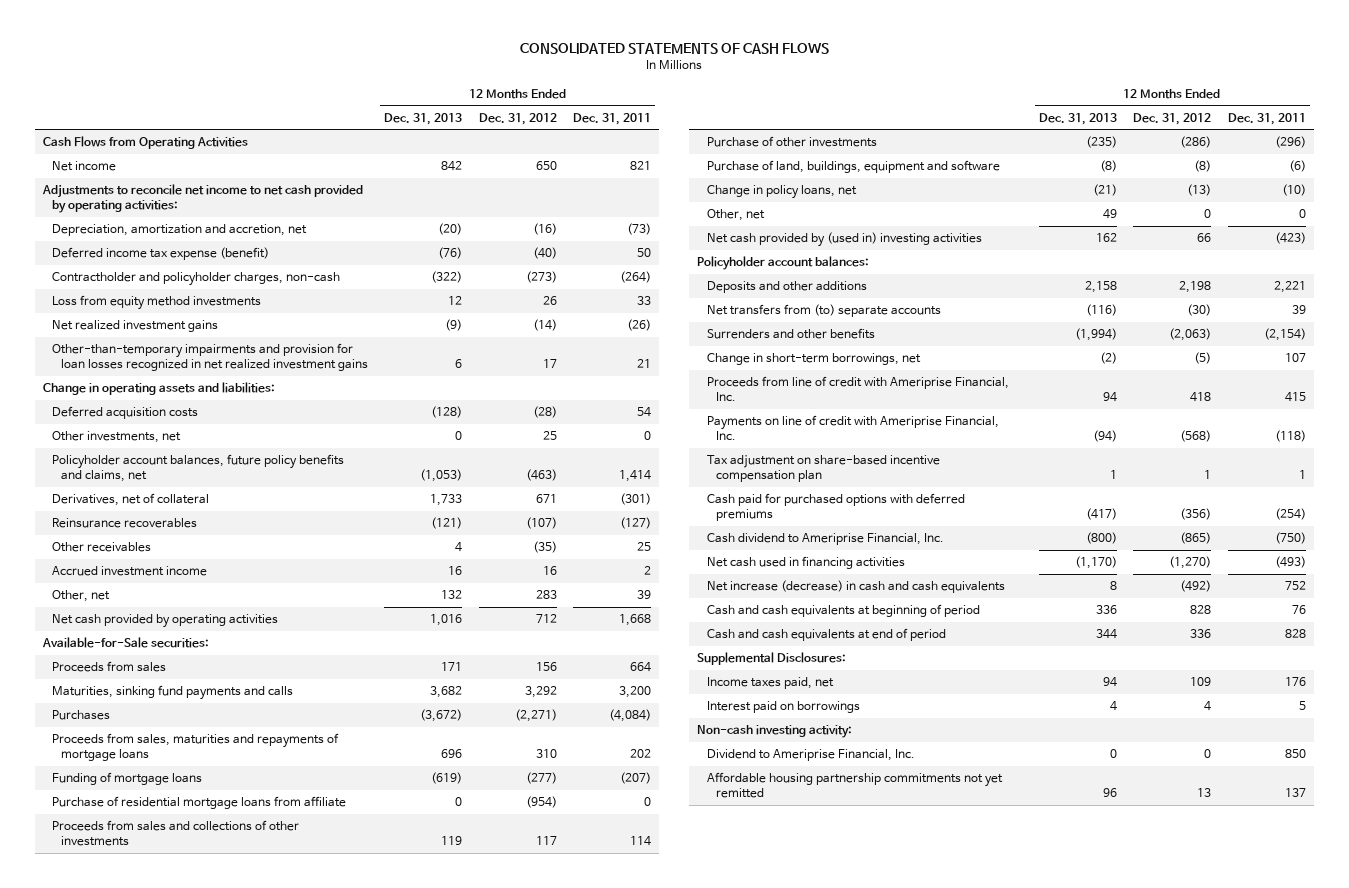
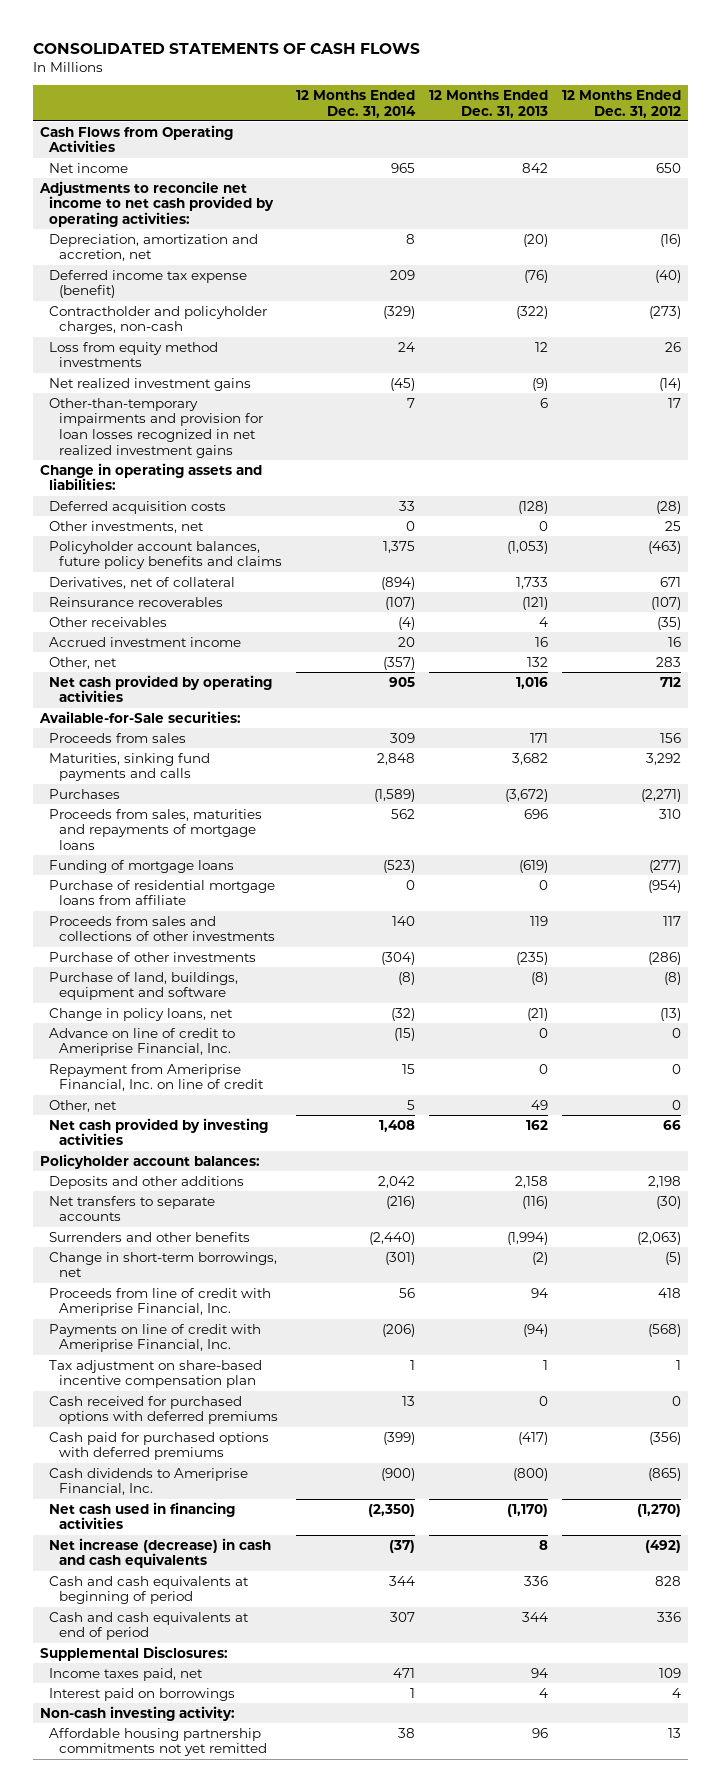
[573,112,652,125] Dec. 31, 2011 -> none
none -> [295,89,416,118] 12 Months Ended Dec. 31, 2014
[51,454,344,482] Policyholder account balances, future policy benefits and claims, net -> [49,540,282,570] Policyholder account balances, future policy benefits and claims
none -> [49,1027,236,1057] Advance on line of credit to Ameriprise Financial, Inc.
none -> [49,1063,264,1092] Repayment from Ameriprise Financial, Inc. on line of credit
[706,232,982,248] Net cash provided by (used in) investing activities -> [49,1117,269,1146] Net cash provided by investing activities
[706,304,941,318] Net transfers from (to) separate accounts -> [49,1195,216,1222] Net transfers to separate accounts
none -> [49,1395,278,1425] Cash received for purchased options with deferred premiums
[706,533,944,546] Cash dividend to Ameriprise Financial, Inc. -> [49,1467,249,1496] Cash dividends to Ameriprise Financial, Inc.
[706,749,915,762] Dividend to Ameriprise Financial, Inc. -> none

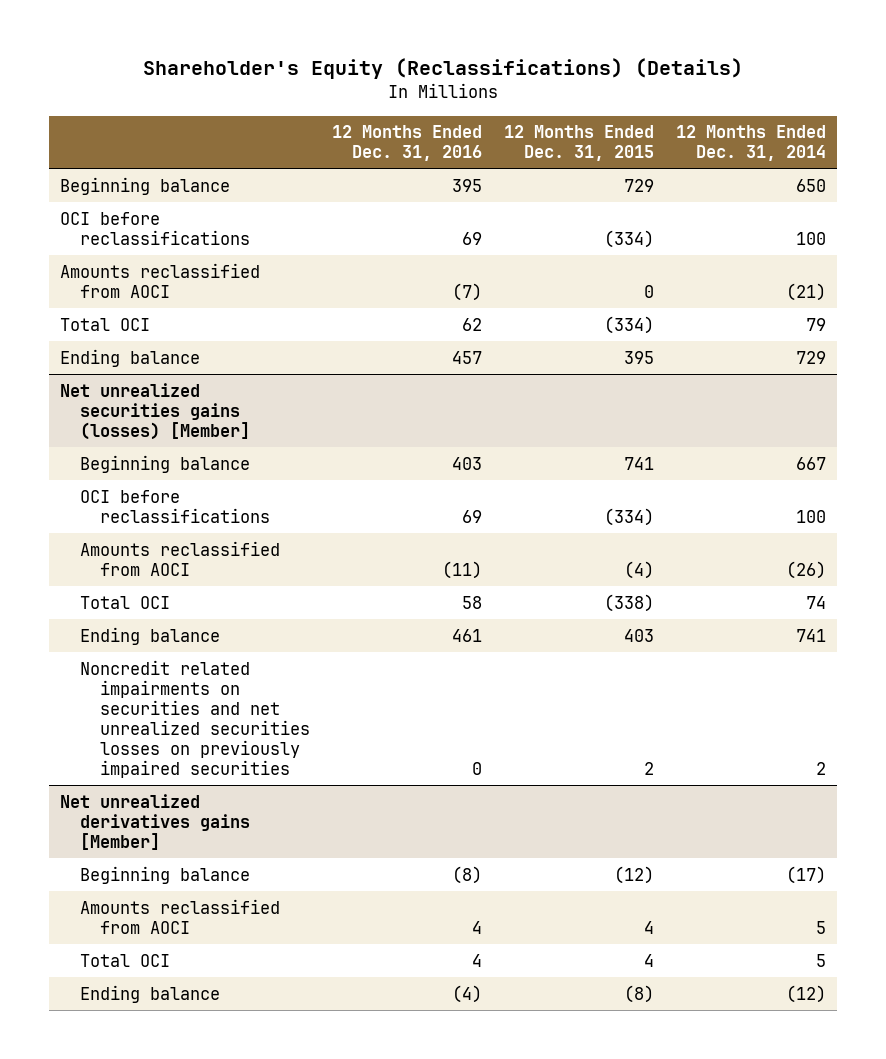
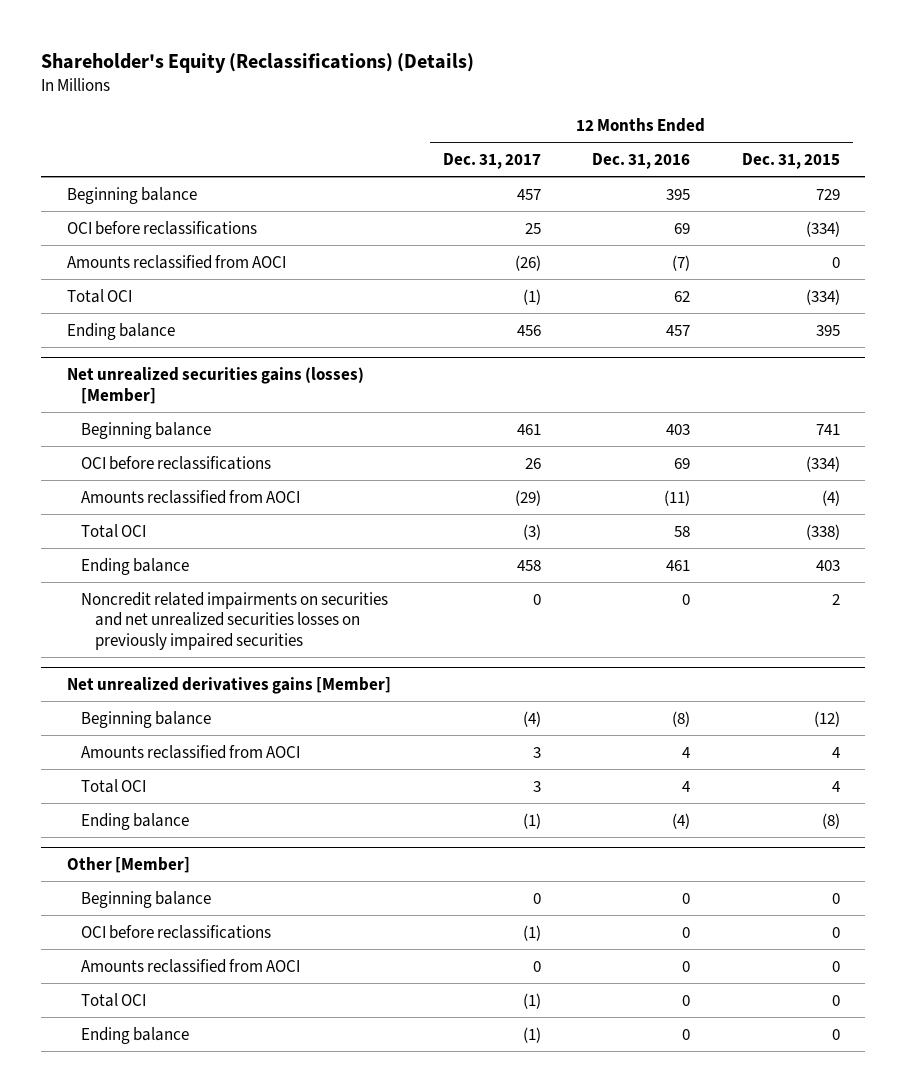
[676,125,827,162] 12 Months Ended Dec. 31, 2014 -> none
none -> [442,153,541,170] Dec. 31, 2017
none -> [67,856,191,873] Other [Member]
none -> [80,890,211,908] Beginning balance
none -> [80,924,271,939] OCI before reclassifications
none -> [80,958,300,973] Amounts reclassified from AOCI
none -> [80,992,146,1007] Total OCI
none -> [80,1026,189,1044] Ending balance

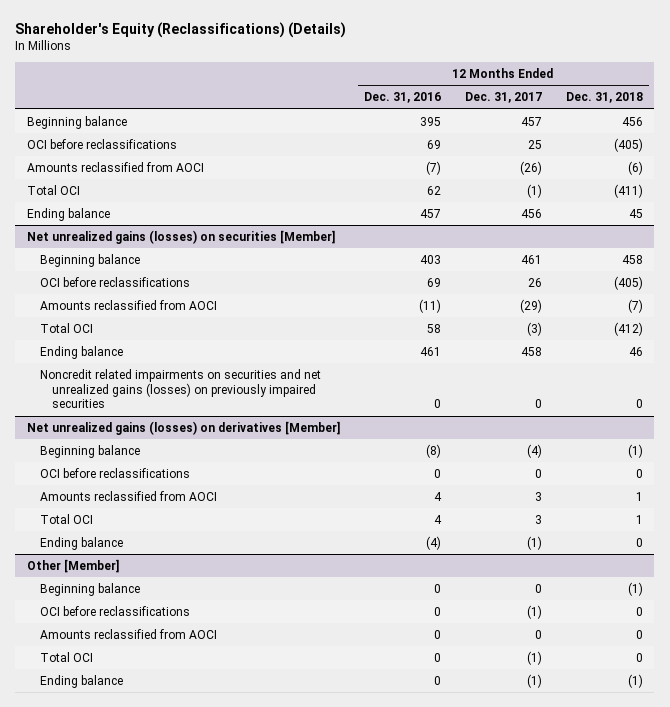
[741,153,840,170] Dec. 31, 2015 -> none
none -> [565,92,643,104] Dec. 31, 2018
[67,366,365,404] Net unrealized securities gains (losses) [Member] -> [27,229,336,244] Net unrealized gains (losses) on securities [Member]
[80,591,388,651] Noncredit related impairments on securities and net unrealized securities losses on previously impaired securities -> [39,368,321,409] Noncredit related impairments on securities and net unrealized gains (losses) on previously impaired securities
[67,676,392,694] Net unrealized derivatives gains [Member] -> [27,420,341,435] Net unrealized gains (losses) on derivatives [Member]
none -> [39,467,190,478] OCI before reclassifications

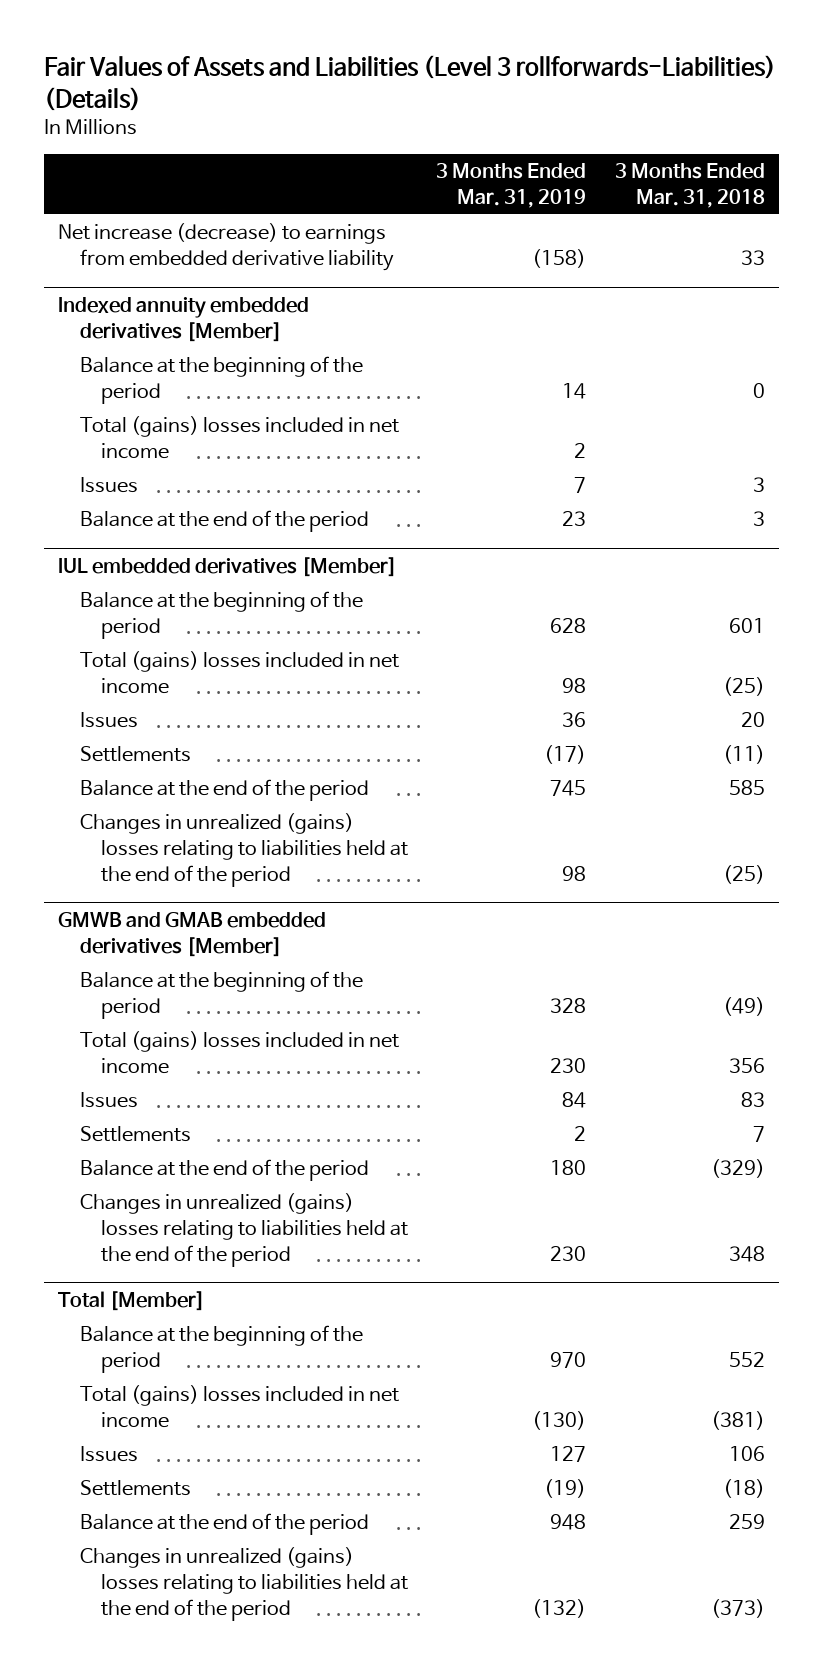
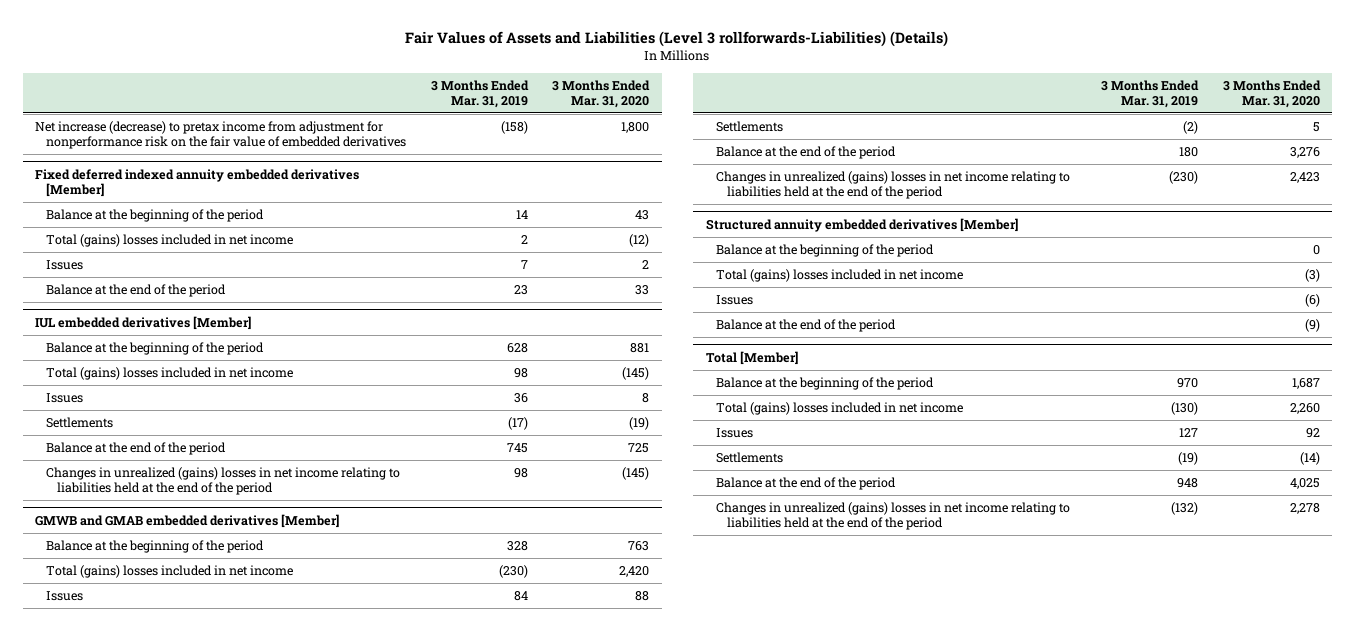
[614,163,765,209] 3 Months Ended Mar. 31, 2018 -> none
none -> [552,79,651,108] 3 Months Ended Mar. 31, 2020
[57,223,394,272] Net increase (decrease) to earnings from embedded derivative liability -> [35,121,407,150] Net increase (decrease) to pretax income from adjustment for nonperformance risk on the fair value of embedded derivatives
[57,297,309,342] Indexed annuity embedded derivatives [Member] -> [35,168,360,197] Fixed deferred indexed annuity embedded derivatives [Member]
[79,813,409,887] Changes in unrealized (gains) losses relating to liabilities held at the end of the period -> [46,467,401,496] Changes in unrealized (gains) losses in net income relating to liabilities held at the end of the period
[550,1058,587,1074] 230 -> [498,565,528,579] (230)
[574,1126,587,1142] 2 -> [1183,121,1199,135] (2)
[79,1193,409,1267] Changes in unrealized (gains) losses relating to liabilities held at the end of the period -> [716,171,1071,200] Changes in unrealized (gains) losses in net income relating to liabilities held at the end of the period
[550,1245,587,1261] 230 -> [1169,171,1199,185] (230)
none -> [705,217,1018,232] Structured annuity embedded derivatives [Member]
none -> [716,244,935,258] Balance at the beginning of the period
none -> [716,269,964,283] Total (gains) losses included in net income
none -> [716,295,754,306] Issues
none -> [716,319,897,333] Balance at the end of the period
[79,1547,409,1621] Changes in unrealized (gains) losses relating to liabilities held at the end of the period -> [716,502,1071,531] Changes in unrealized (gains) losses in net income relating to liabilities held at the end of the period

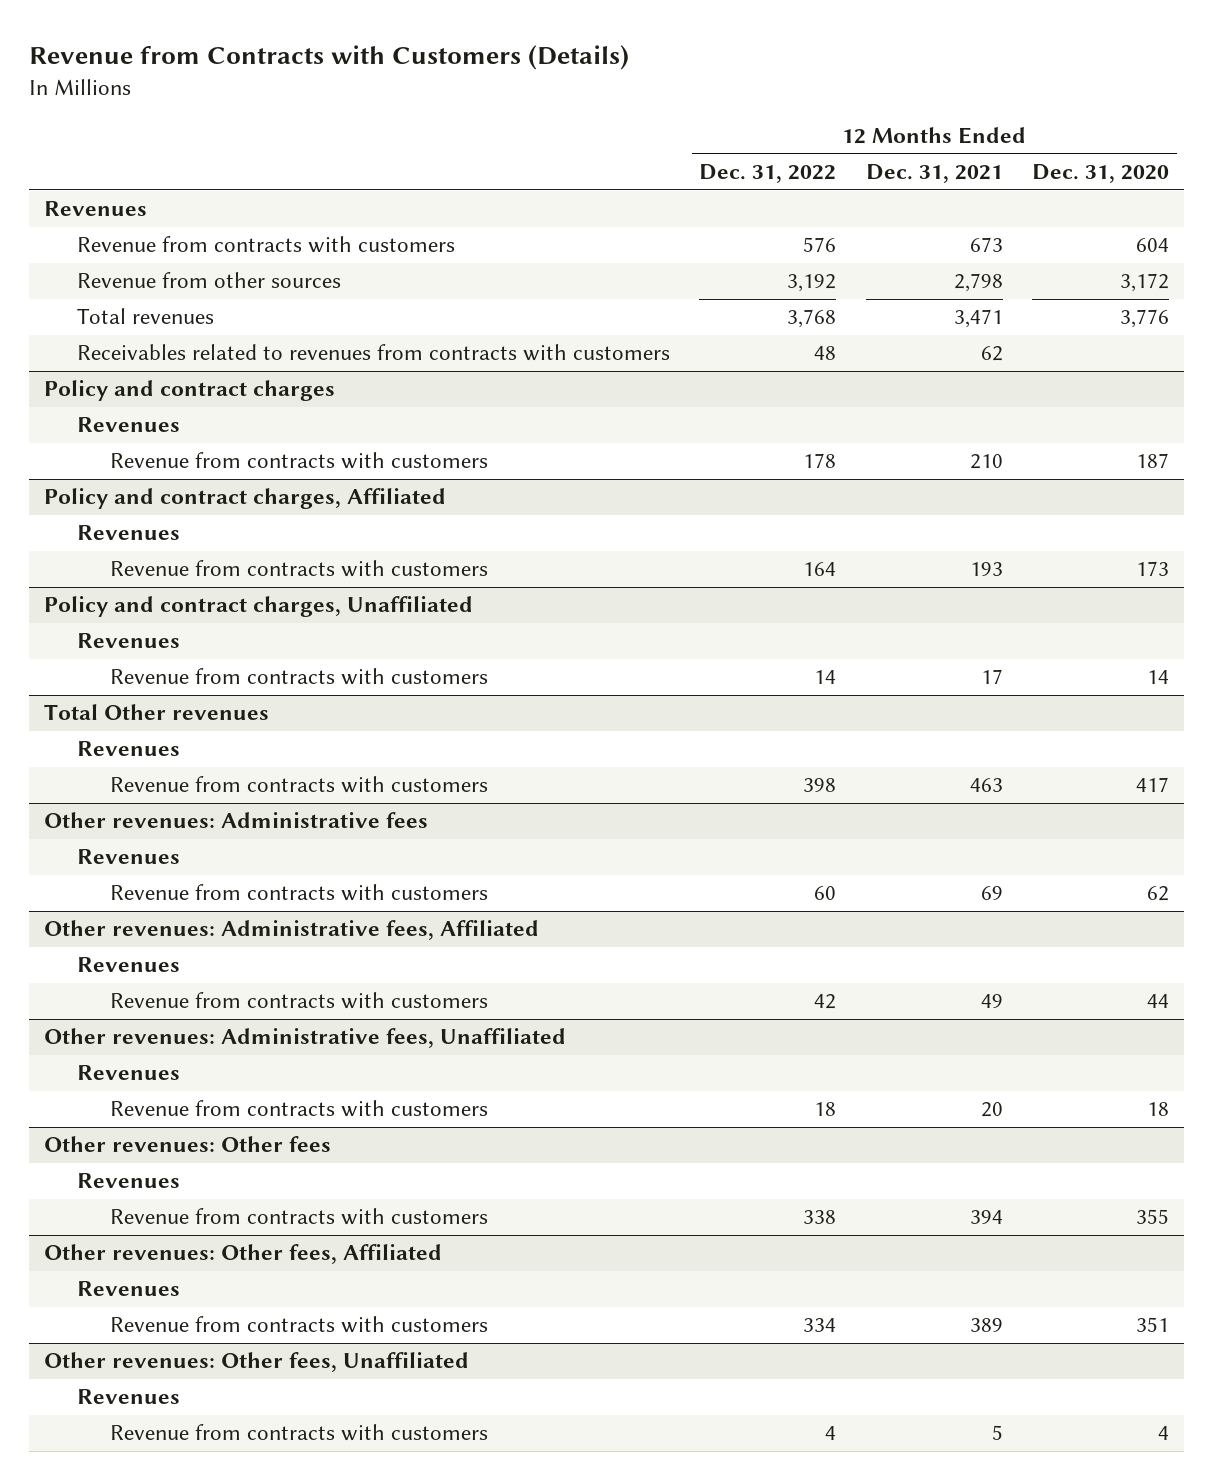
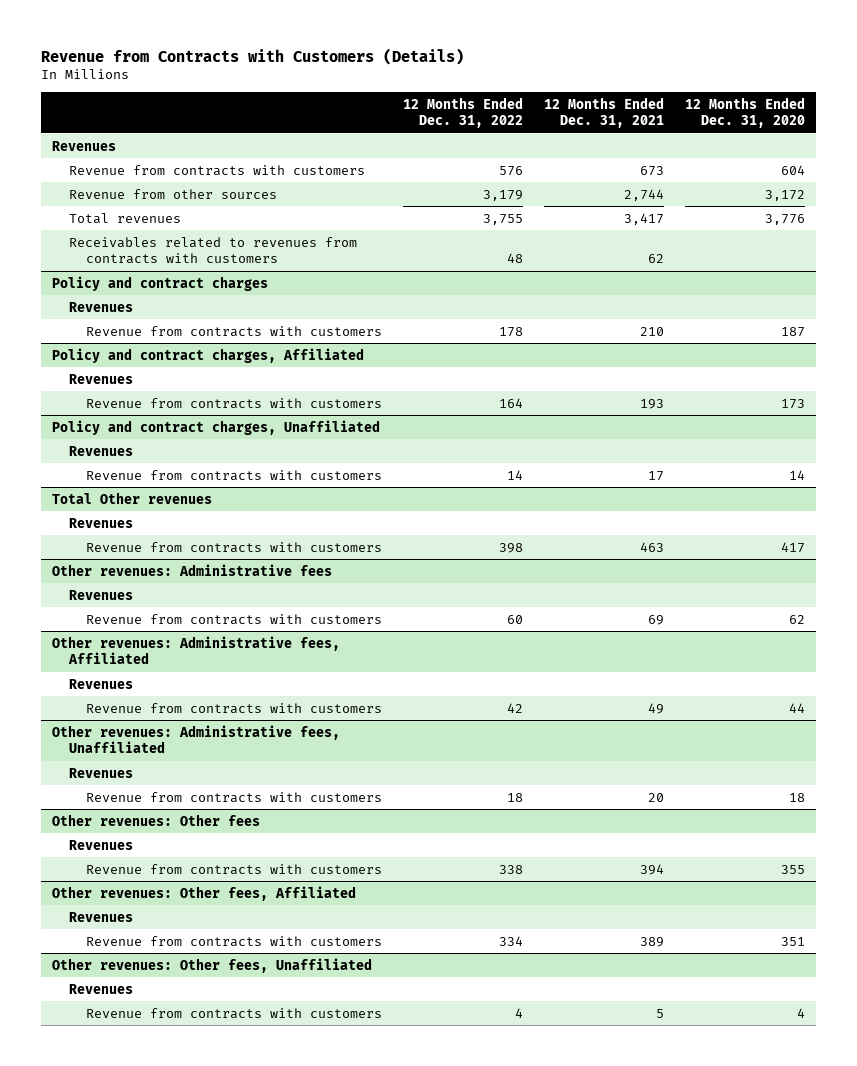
[787,274,837,293] 3,192 -> [483,189,524,201] 3,179
[953,273,1003,293] 2,798 -> [624,188,665,201] 2,744
[787,309,837,329] 3,768 -> [483,213,524,225] 3,755
[953,309,1003,329] 3,471 -> [624,212,665,225] 3,417

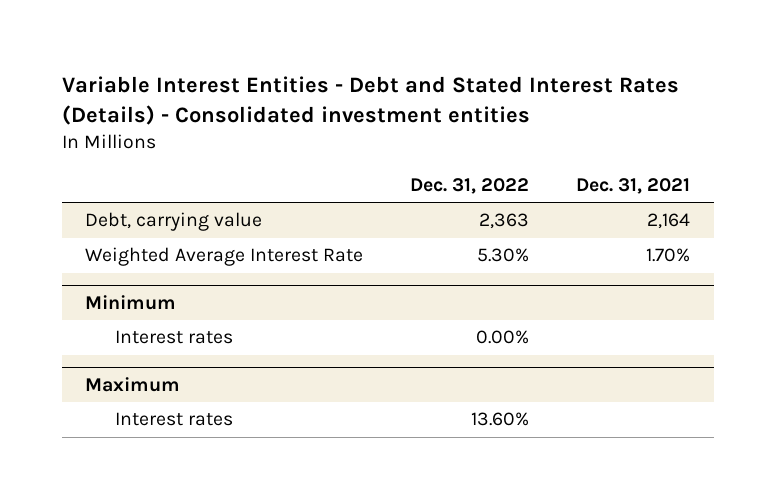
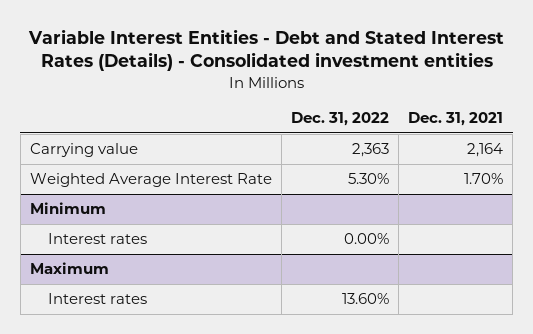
[85,212,263,232] Debt, carrying value -> [29,143,138,158] Carrying value

